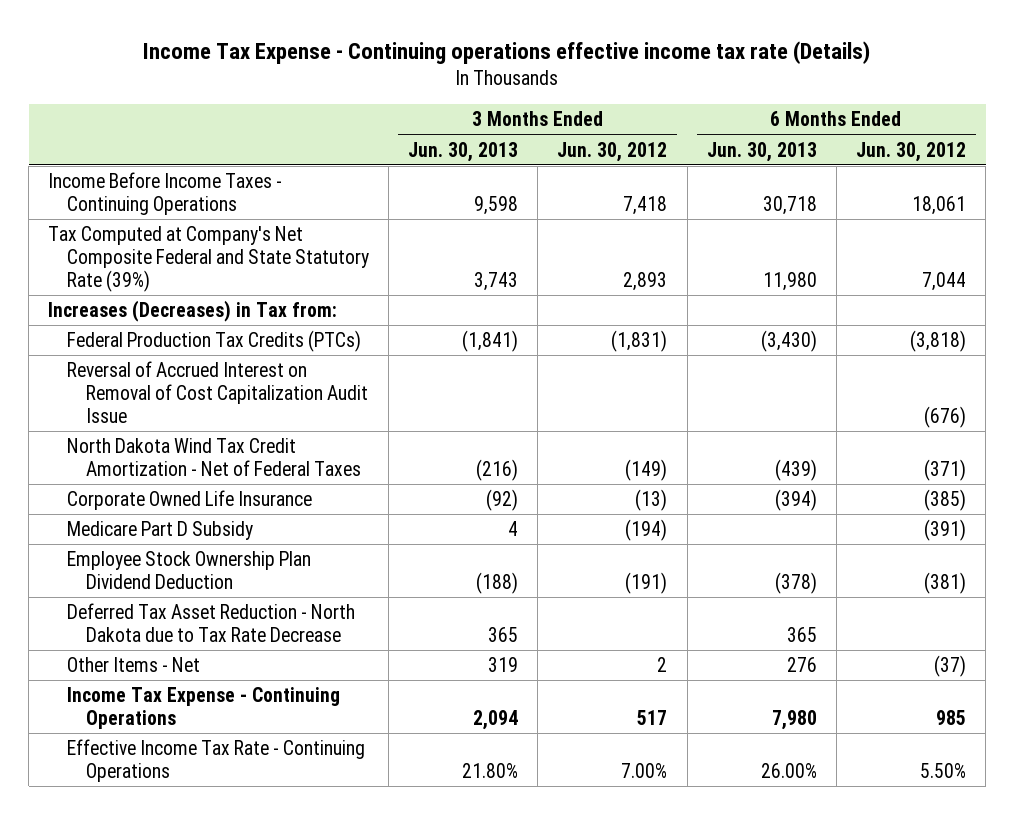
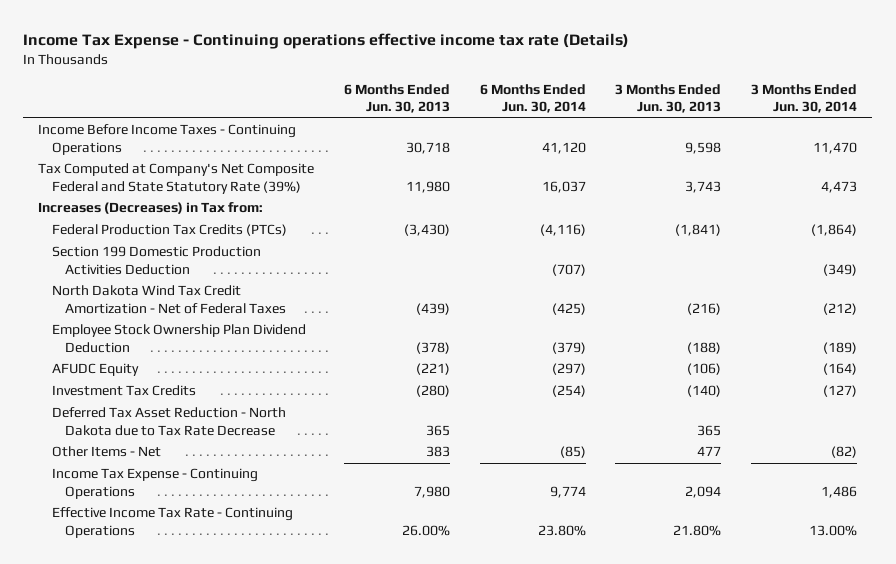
[557,141,668,162] Jun. 30, 2012 -> none
[855,141,966,162] Jun. 30, 2012 -> none
none -> [479,83,586,114] 6 Months Ended Jun. 30, 2014
none -> [751,83,858,114] 3 Months Ended Jun. 30, 2014
[66,360,368,424] Reversal of Accrued Interest on Removal of Cost Capitalization Audit Issue -> none
none -> [51,246,261,276] Section 199 Domestic Production Activities Deduction
[66,489,312,510] Corporate Owned Life Insurance -> none
[66,520,253,540] Medicare Part D Subsidy -> none
none -> [51,363,139,377] AFUDC Equity
none -> [51,385,196,397] Investment Tax Credits
[488,656,519,672] 319 -> [697,446,722,457] 477
[786,656,817,672] 276 -> [426,446,451,458] 383

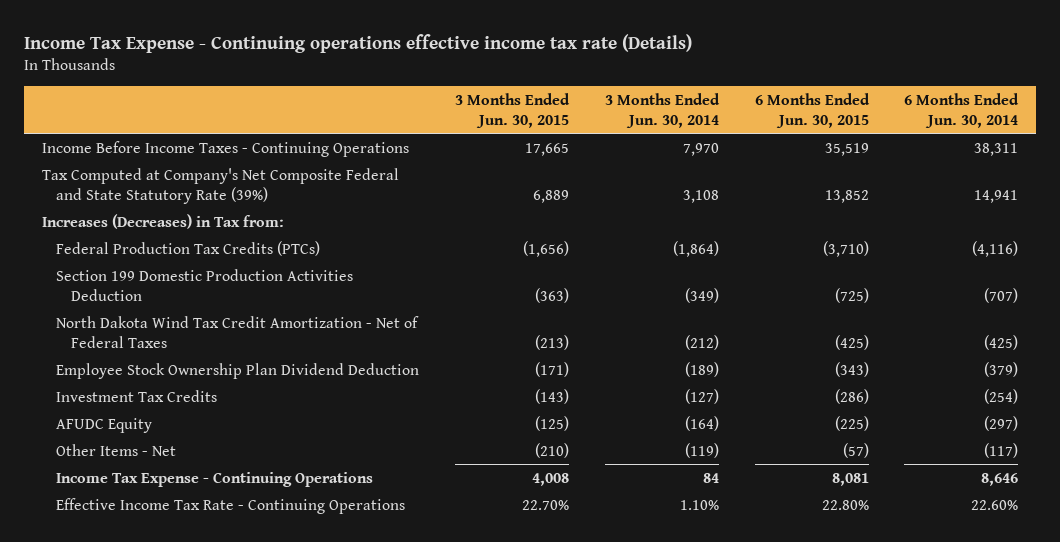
[344,83,451,114] 6 Months Ended Jun. 30, 2013 -> none
[615,83,722,114] 3 Months Ended Jun. 30, 2013 -> none
none -> [455,92,571,128] 3 Months Ended Jun. 30, 2015
none -> [754,92,870,128] 6 Months Ended Jun. 30, 2015
[541,142,586,155] 41,120 -> [974,142,1019,156] 38,311
[813,142,858,155] 11,470 -> [682,142,719,156] 7,970
[541,181,586,194] 16,037 -> [974,189,1019,203] 14,941
[821,181,858,194] 4,473 -> [682,189,719,203] 3,108
[51,407,286,437] Deferred Tax Asset Reduction - North Dakota due to Tax Rate Decrease -> none
[51,363,139,377] AFUDC Equity -> [56,417,153,433] AFUDC Equity
[559,446,586,459] (85) -> [984,442,1019,458] (117)
[831,446,858,459] (82) -> [684,442,719,458] (119)
[549,486,586,499] 9,774 -> [981,472,1019,486] 8,646
[821,486,858,499] 1,486 -> [702,472,719,483] 84
[537,525,586,537] 23.80% -> [971,499,1019,510] 22.60%
[809,525,858,537] 13.00% -> [679,499,719,510] 1.10%

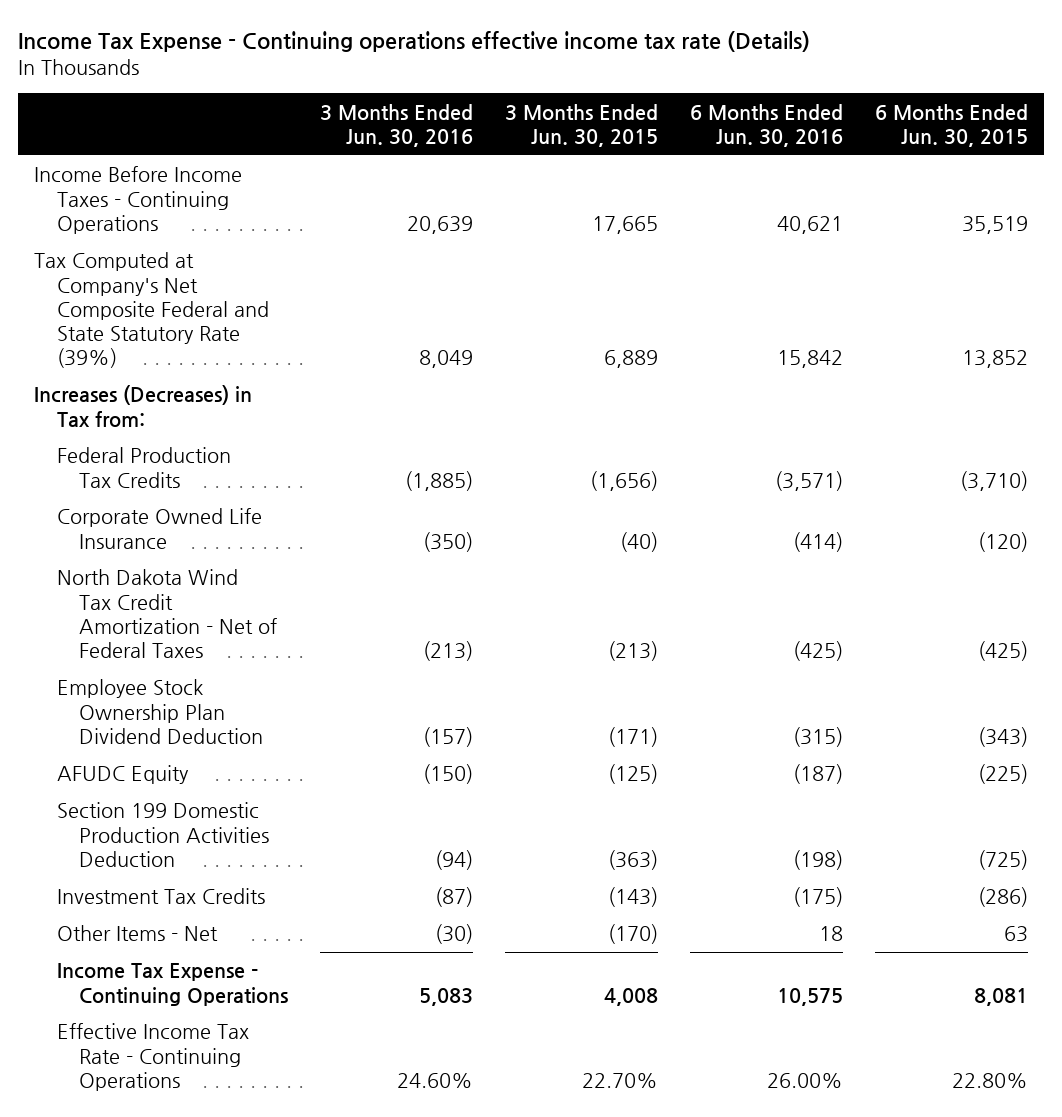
[604,92,720,128] 3 Months Ended Jun. 30, 2014 -> none
[904,92,1020,128] 6 Months Ended Jun. 30, 2014 -> none
none -> [320,103,474,147] 3 Months Ended Jun. 30, 2016
none -> [690,103,844,147] 6 Months Ended Jun. 30, 2016
[56,240,321,256] Federal Production Tax Credits (PTCs) -> [56,447,231,488] Federal Production Tax Credits
none -> [56,508,262,549] Corporate Owned Life Insurance
[56,268,354,301] Section 199 Domestic Production Activities Deduction -> [56,802,270,867] Section 199 Domestic Production Activities Deduction
[56,389,218,402] Investment Tax Credits -> [56,888,265,905] Investment Tax Credits
[535,442,570,458] (210) -> [608,924,659,945] (170)
[842,442,869,458] (57) -> [1004,926,1029,943] 63

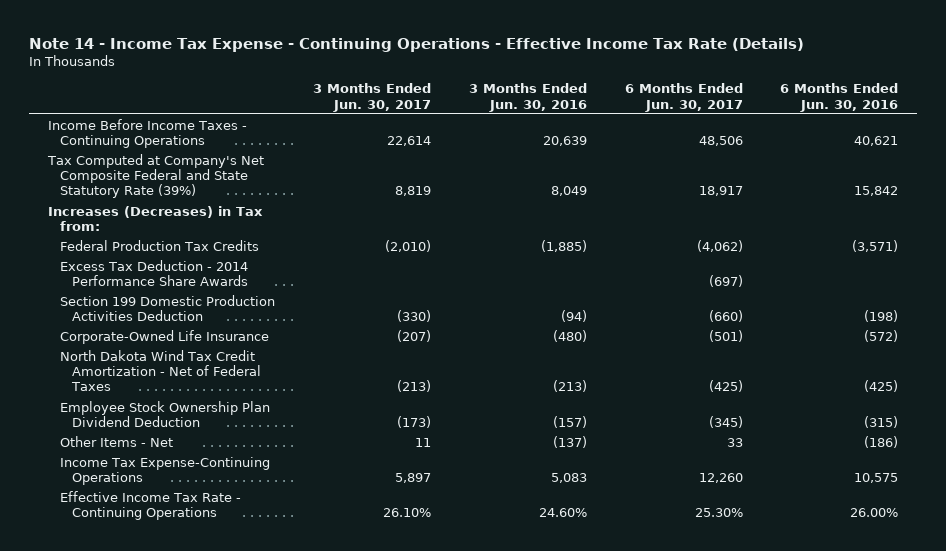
[18,30,811,52] Income Tax Expense - Continuing operations effective income tax rate (Details) -> [29,37,805,52] Note 14 - Income Tax Expense - Continuing Operations - Effective Income Tax Rate (Details)
[505,103,659,147] 3 Months Ended Jun. 30, 2015 -> none
[875,103,1029,147] 6 Months Ended Jun. 30, 2015 -> none
none -> [312,83,431,112] 3 Months Ended Jun. 30, 2017
none -> [624,83,743,112] 6 Months Ended Jun. 30, 2017
none -> [60,259,249,286] Excess Tax Deduction - 2014 Performance Share Awards
[56,802,270,867] Section 199 Domestic Production Activities Deduction -> [60,294,276,321] Section 199 Domestic Production Activities Deduction
[56,508,262,549] Corporate Owned Life Insurance -> [60,329,270,344] Corporate-Owned Life Insurance
[423,531,474,552] (350) -> [552,329,587,342] (480)
[793,531,844,552] (414) -> [864,329,899,342] (572)
[56,765,189,785] AFUDC Equity -> none
[56,888,265,905] Investment Tax Credits -> none
[435,924,474,945] (30) -> [552,435,587,448] (137)
[819,926,844,942] 18 -> [864,435,899,448] (186)
[56,963,289,1006] Income Tax Expense - Continuing Operations -> [60,456,271,485] Income Tax Expense-Continuing Operations

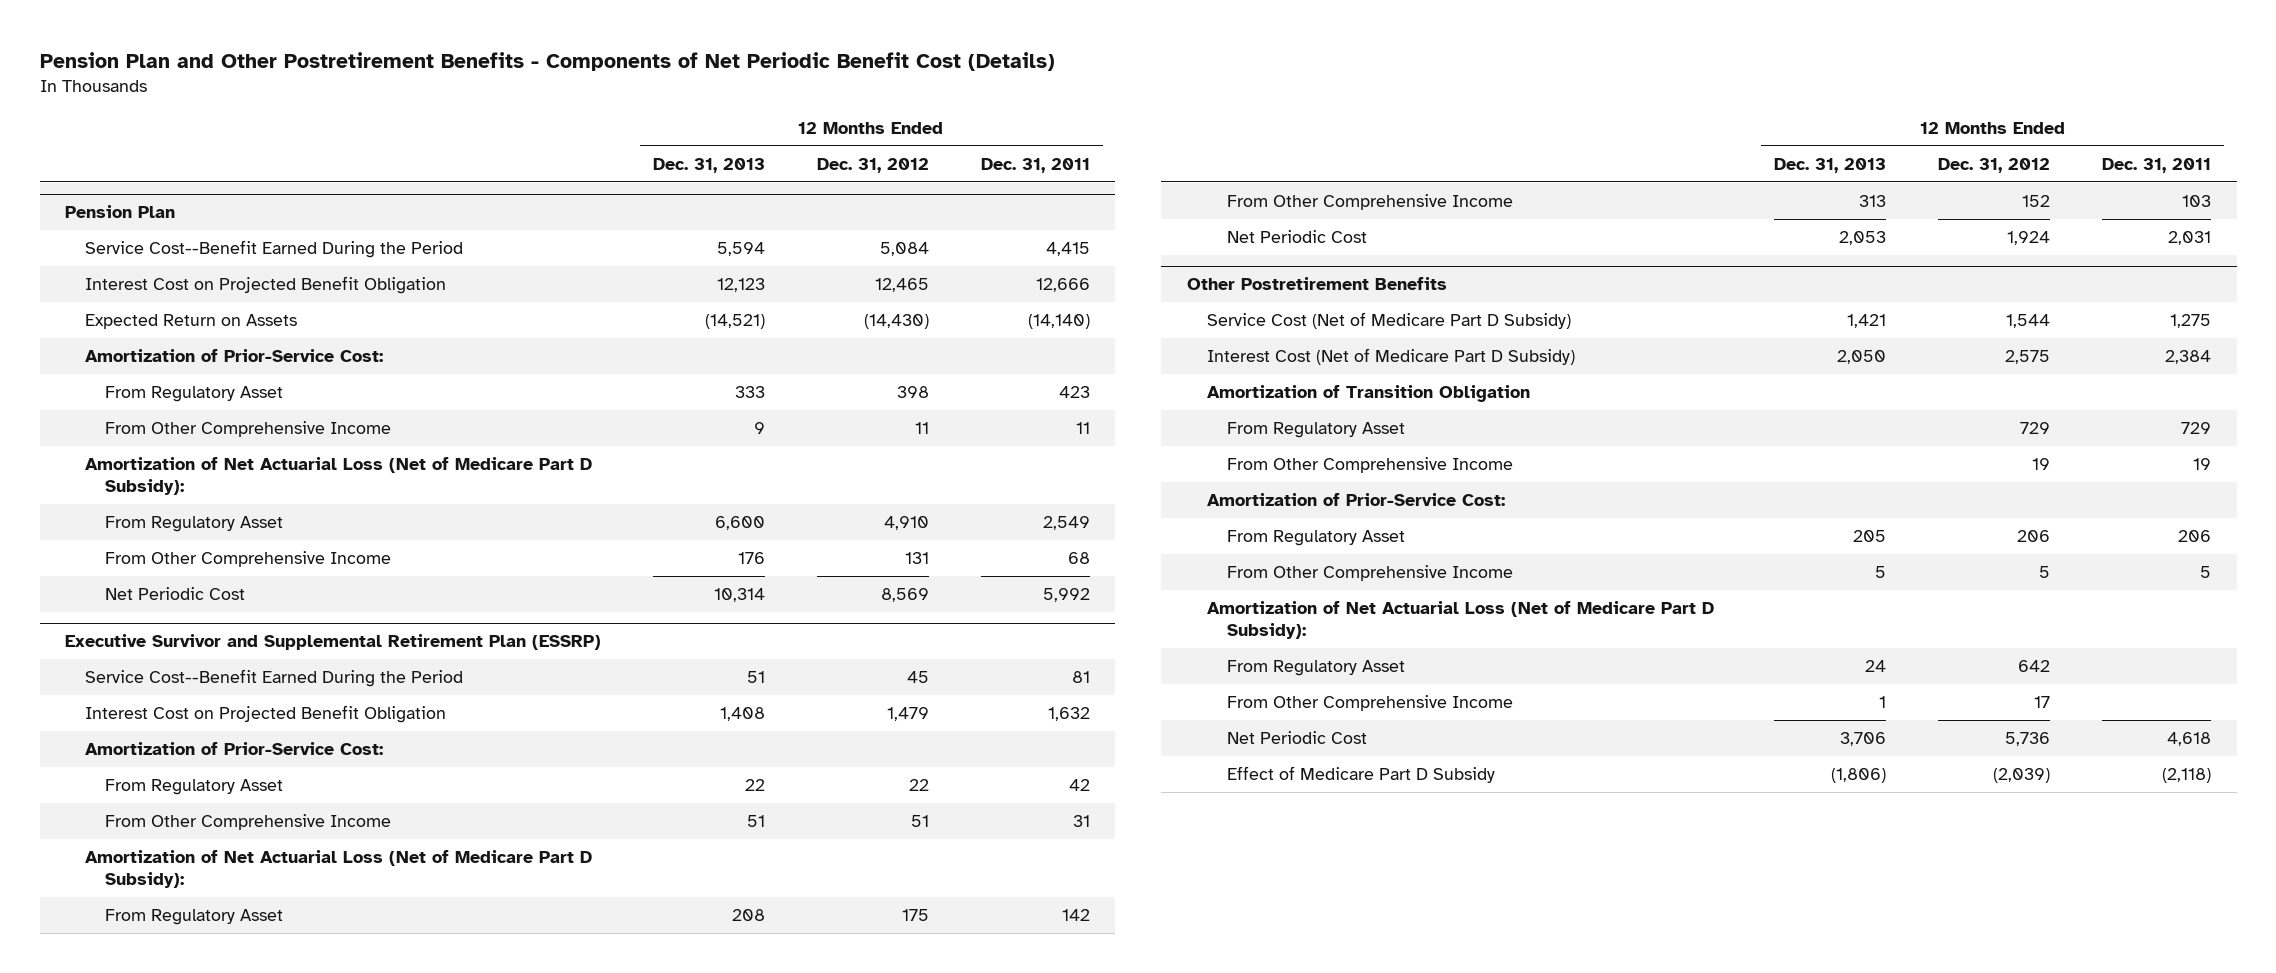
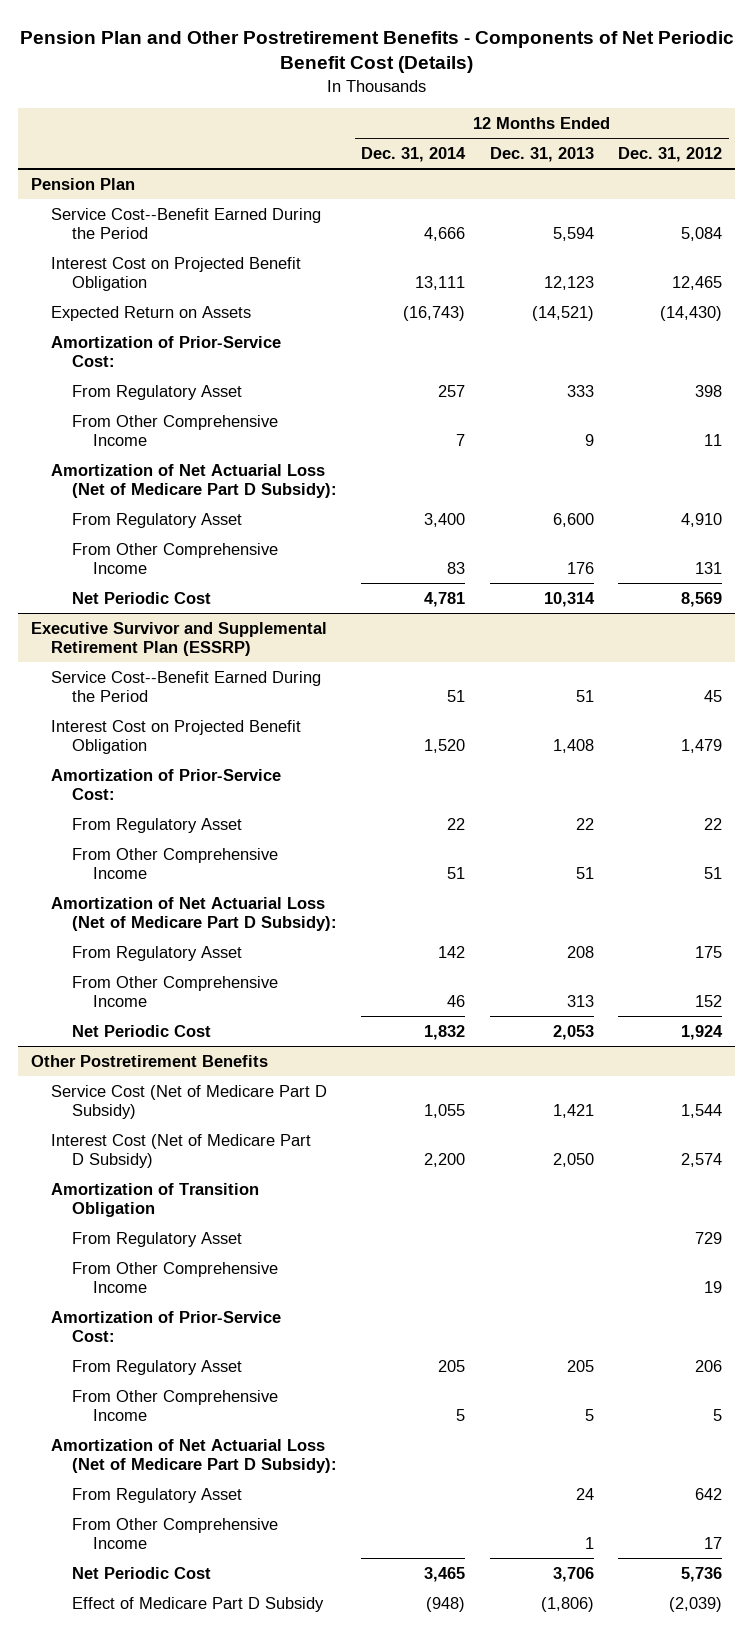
[980,157,1090,173] Dec. 31, 2011 -> none
none -> [361,146,467,162] Dec. 31, 2014
[2005,349,2051,364] 2,575 -> [681,1152,723,1167] 2,574

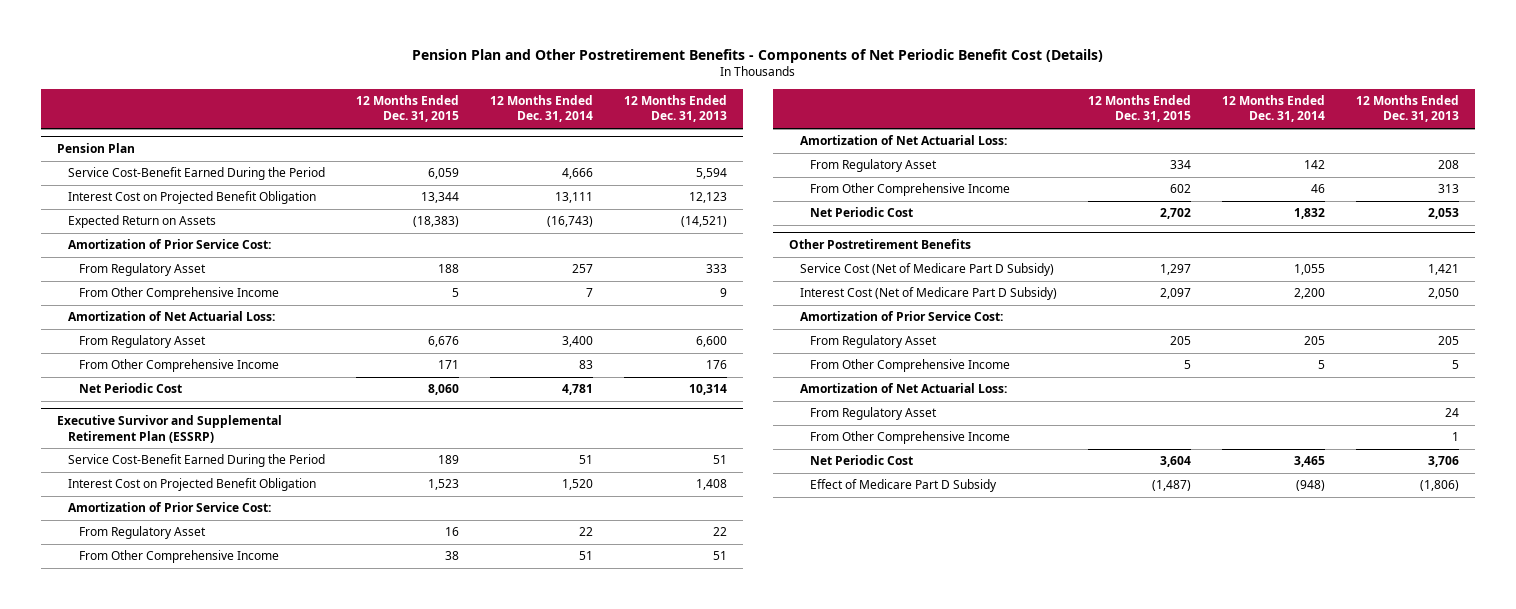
[618,146,723,162] Dec. 31, 2012 -> none
none -> [355,95,459,123] 12 Months Ended Dec. 31, 2015
[51,207,322,239] Service Cost--Benefit Earned During the Period -> [67,167,325,181] Service Cost-Benefit Earned During the Period
[51,335,282,367] Amortization of Prior-Service Cost: -> [67,239,271,250] Amortization of Prior Service Cost:
[51,463,338,498] Amortization of Net Actuarial Loss (Net of Medicare Part D Subsidy): -> [67,311,275,322] Amortization of Net Actuarial Loss:
[51,670,322,702] Service Cost--Benefit Earned During the Period -> [67,454,325,468] Service Cost-Benefit Earned During the Period
[51,768,282,800] Amortization of Prior-Service Cost: -> [67,502,271,513] Amortization of Prior Service Cost:
[51,896,338,931] Amortization of Net Actuarial Loss (Net of Medicare Part D Subsidy): -> [799,135,1007,146] Amortization of Net Actuarial Loss:
[51,1182,260,1217] Amortization of Transition Obligation -> none
[72,1231,243,1247] From Regulatory Asset -> none
[72,1261,279,1293] From Other Comprehensive Income -> none
[51,1310,282,1342] Amortization of Prior-Service Cost: -> [799,311,1003,322] Amortization of Prior Service Cost:
[51,1438,338,1473] Amortization of Net Actuarial Loss (Net of Medicare Part D Subsidy): -> [799,383,1007,394] Amortization of Net Actuarial Loss:

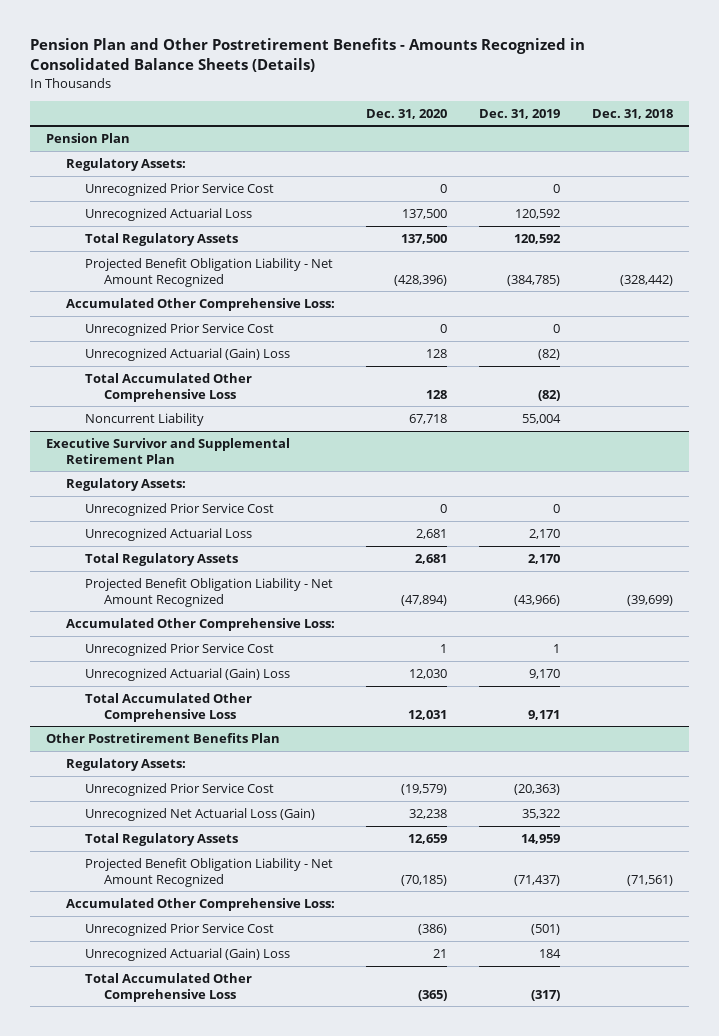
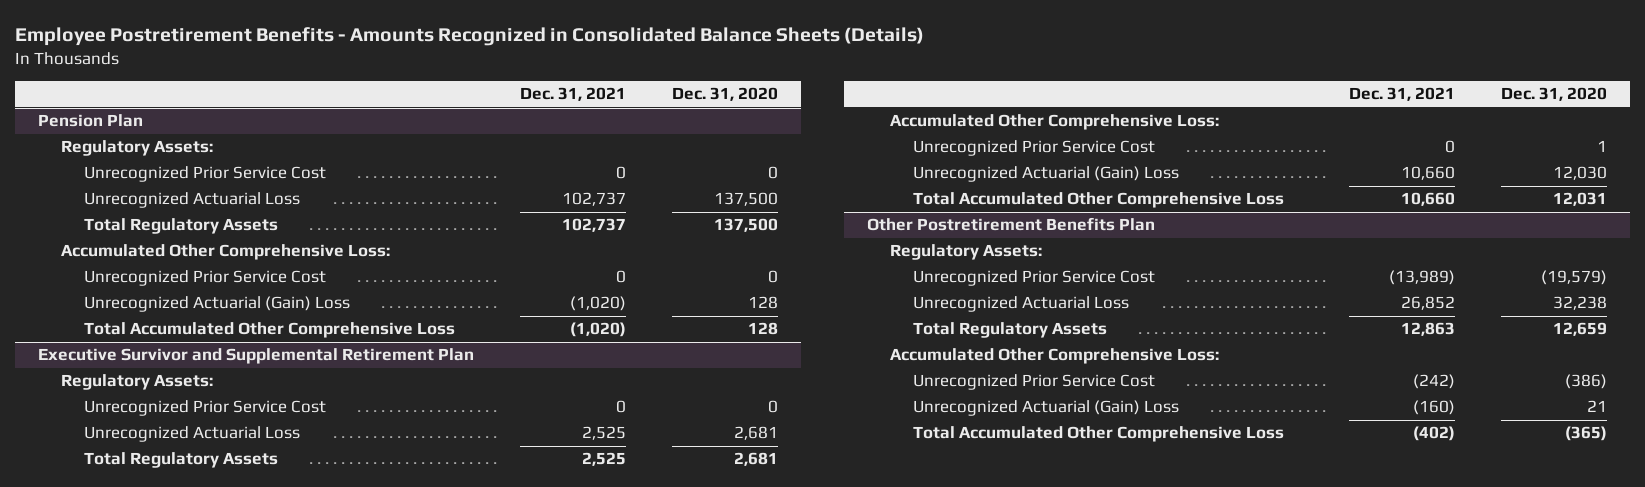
[30,38,586,73] Pension Plan and Other Postretirement Benefits - Amounts Recognized in Consolidated Balance Sheets (Details) -> [14,27,924,47] Employee Postretirement Benefits - Amounts Recognized in Consolidated Balance Sheets (Details)
[479,108,561,119] Dec. 31, 2019 -> none
[591,108,673,119] Dec. 31, 2018 -> none
none -> [519,87,626,102] Dec. 31, 2021
[85,257,334,287] Projected Benefit Obligation Liability - Net Amount Recognized -> none
[85,412,205,426] Noncurrent Liability -> none
[85,577,334,607] Projected Benefit Obligation Liability - Net Amount Recognized -> none
[85,807,316,821] Unrecognized Net Actuarial Loss (Gain) -> [913,296,1130,313] Unrecognized Actuarial Loss
[85,857,334,887] Projected Benefit Obligation Liability - Net Amount Recognized -> none

